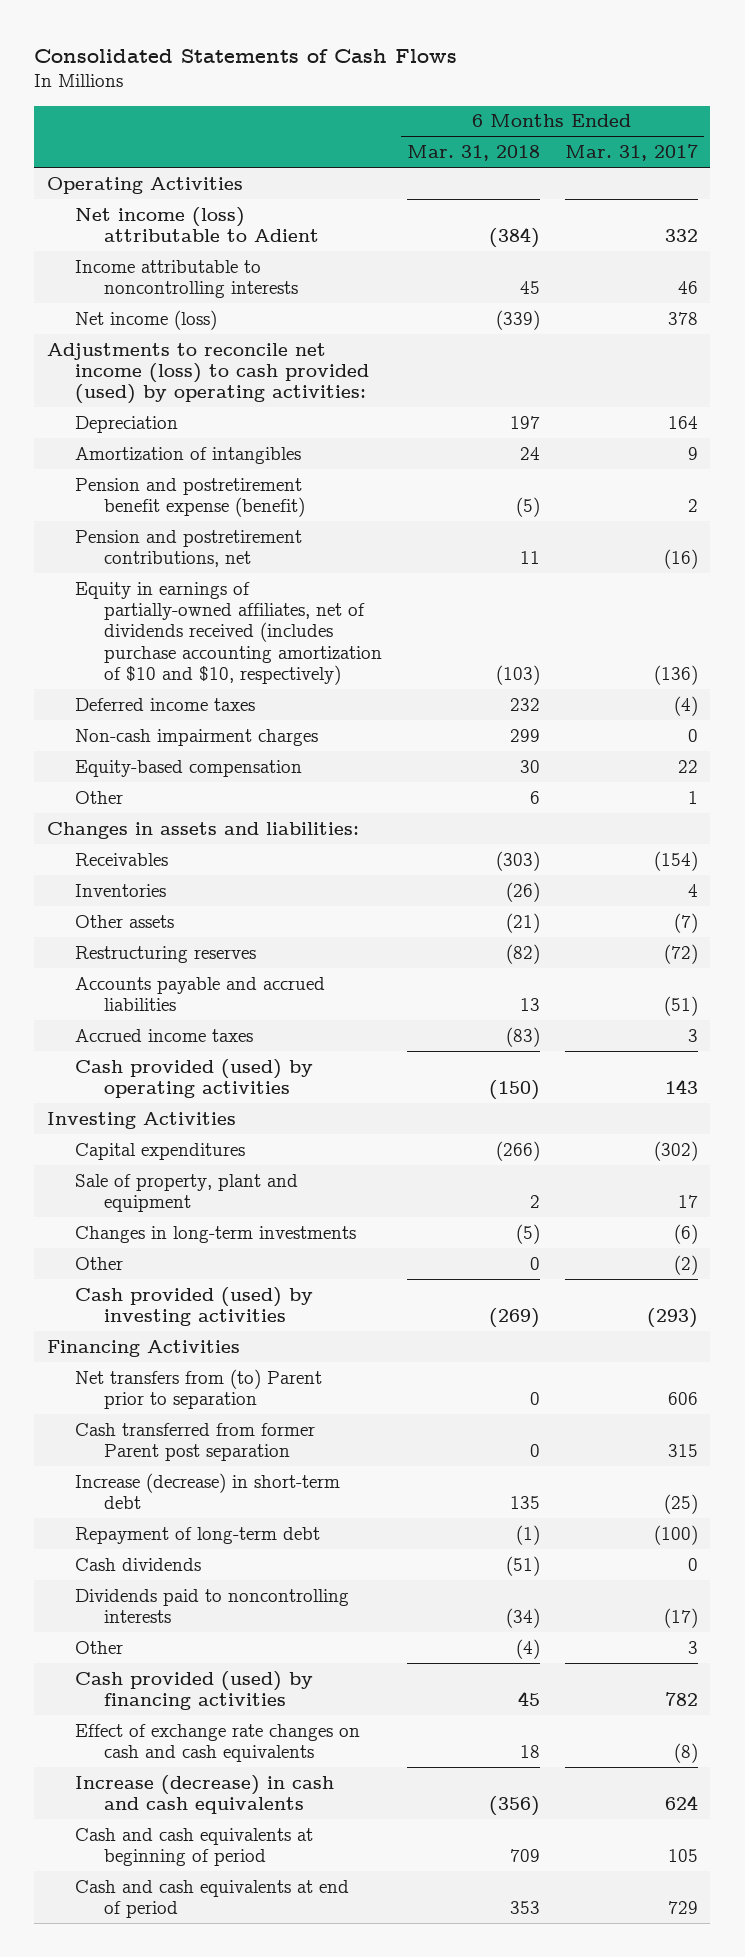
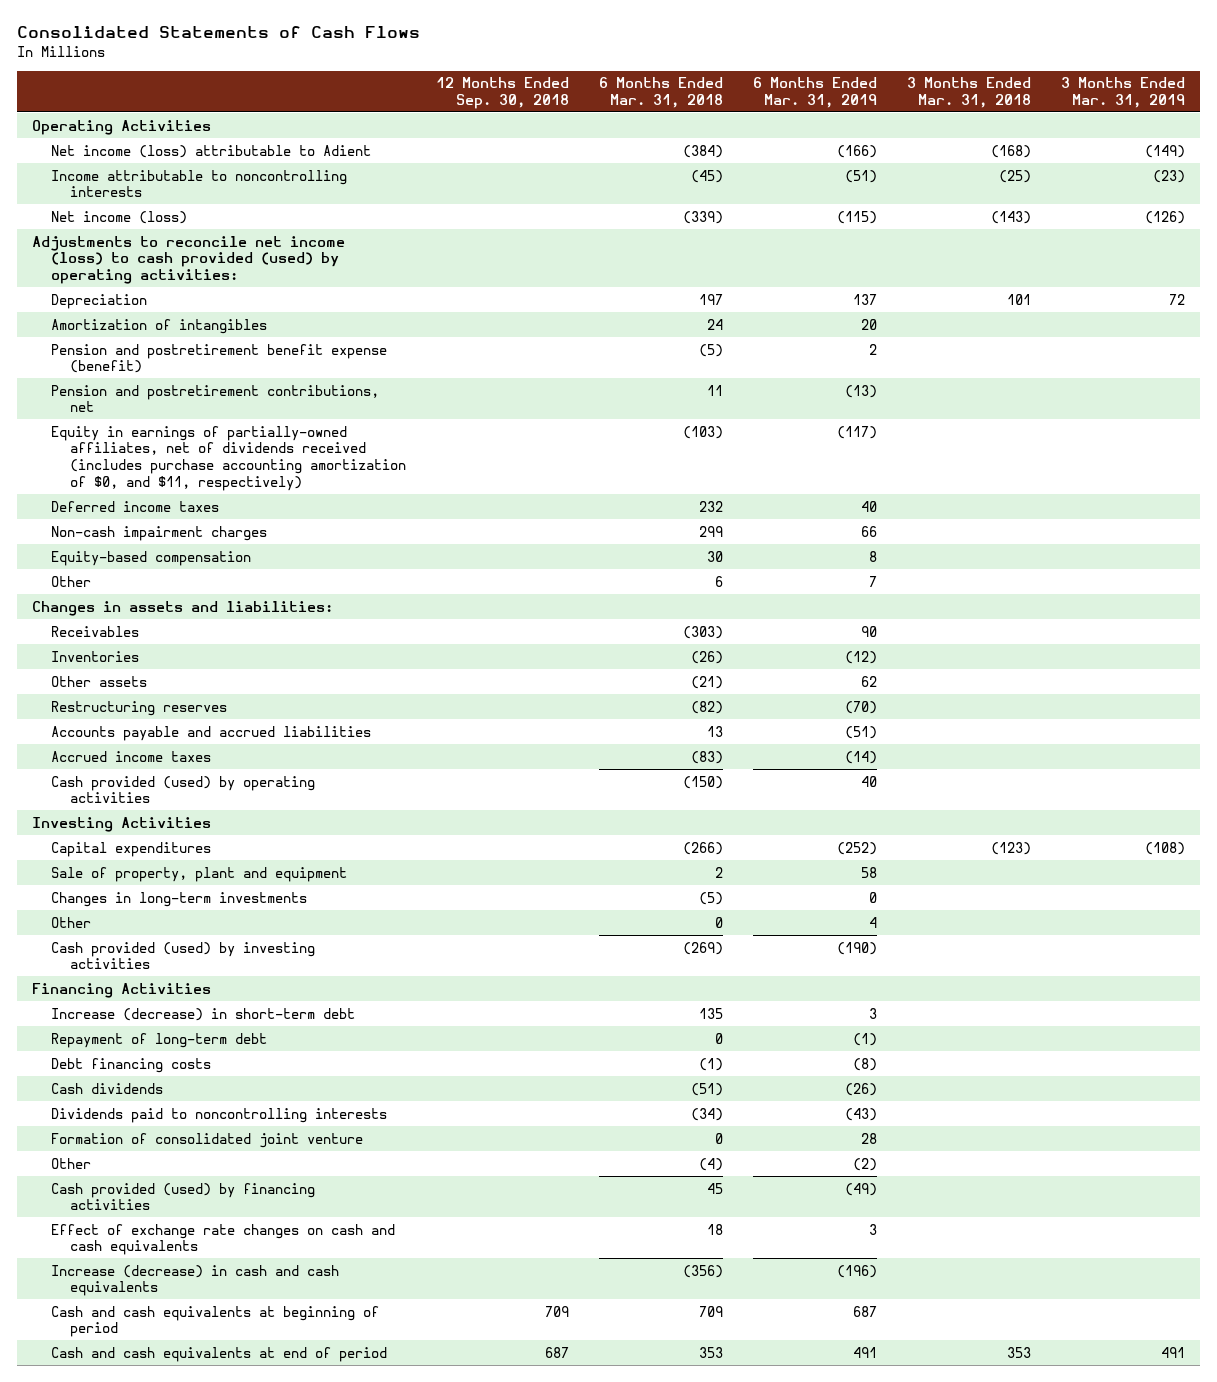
[564,144,698,162] Mar. 31, 2017 -> none
none -> [435,77,569,109] 12 Months Ended Sep. 30, 2018
none -> [752,77,877,108] 6 Months Ended Mar. 31, 2019
none -> [906,77,1031,108] 3 Months Ended Mar. 31, 2018
none -> [1060,77,1185,108] 3 Months Ended Mar. 31, 2019
[519,280,540,294] 45 -> [690,169,723,183] (45)
[75,581,382,685] Equity in earnings of partially-owned affiliates, net of dividends received (includes purchase accounting amortization of $10 and $10, respectively) -> [50,425,406,491] Equity in earnings of partially-owned affiliates, net of dividends received (includes purchase accounting amortization of $0, and $11, respectively)
[75,1368,323,1409] Net transfers from (to) Parent prior to separation -> none
[75,1422,316,1461] Cash transferred from former Parent post separation -> none
[515,1524,540,1545] (1) -> [714,1032,723,1044] 0
none -> [50,1057,211,1073] Debt financing costs
none -> [50,1132,363,1148] Formation of consolidated joint venture

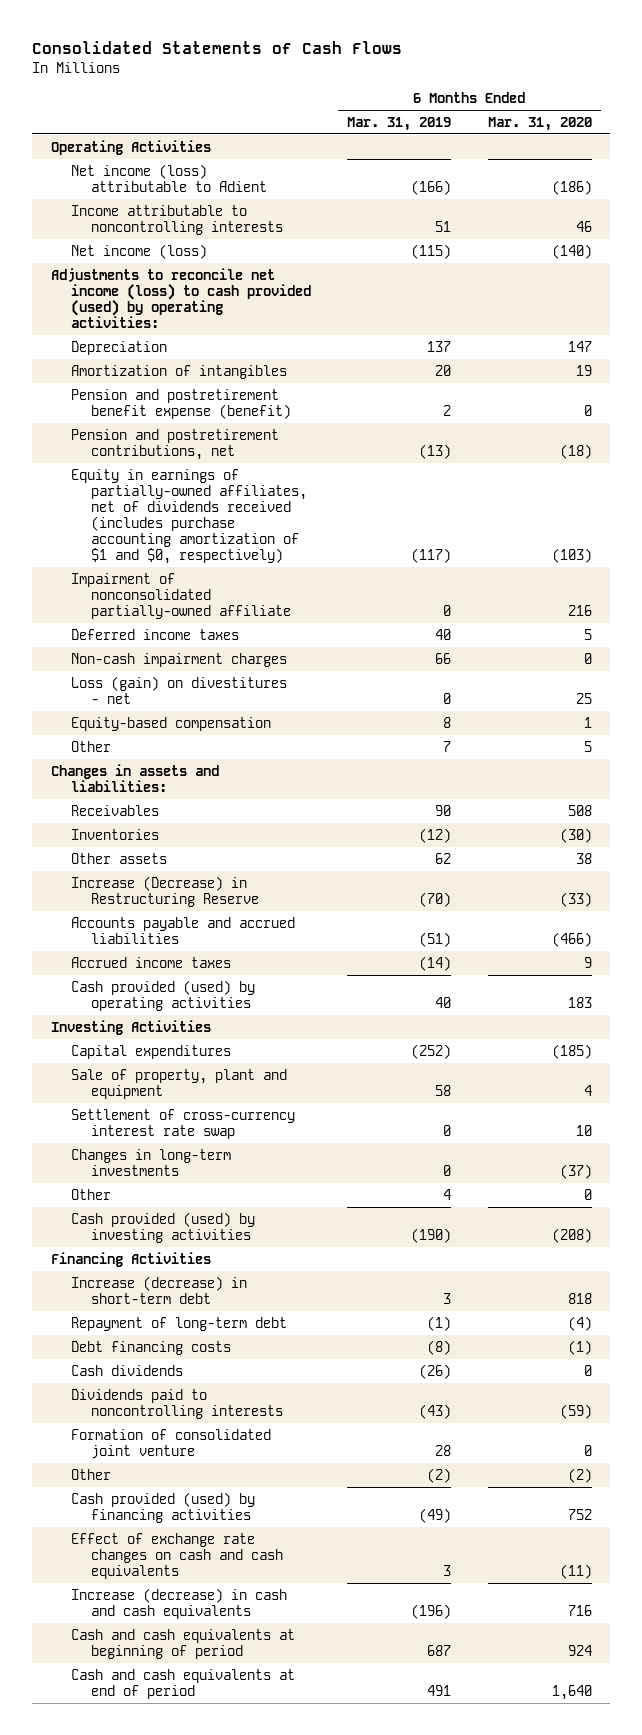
[435,77,569,109] 12 Months Ended Sep. 30, 2018 -> none
[598,77,723,108] 6 Months Ended Mar. 31, 2018 -> none
[906,77,1031,108] 3 Months Ended Mar. 31, 2018 -> none
[1060,77,1185,108] 3 Months Ended Mar. 31, 2019 -> none
none -> [487,116,592,131] Mar. 31, 2020
[844,169,877,183] (51) -> [435,220,452,232] 51
[50,425,406,491] Equity in earnings of partially-owned affiliates, net of dividends received (includes purchase accounting amortization of $0, and $11, respectively) -> [70,468,307,564] Equity in earnings of partially-owned affiliates, net of dividends received (includes purchase accounting amortization of $1 and $0, respectively)
none -> [70,572,291,619] Impairment of nonconsolidated partially-owned affiliate
none -> [70,675,287,704] Loss (gain) on divestitures - net
[50,700,227,716] Restructuring reserves -> [70,875,259,907] Increase (Decrease) in Restructuring Reserve
none -> [70,1108,295,1139] Settlement of cross-currency interest rate swap

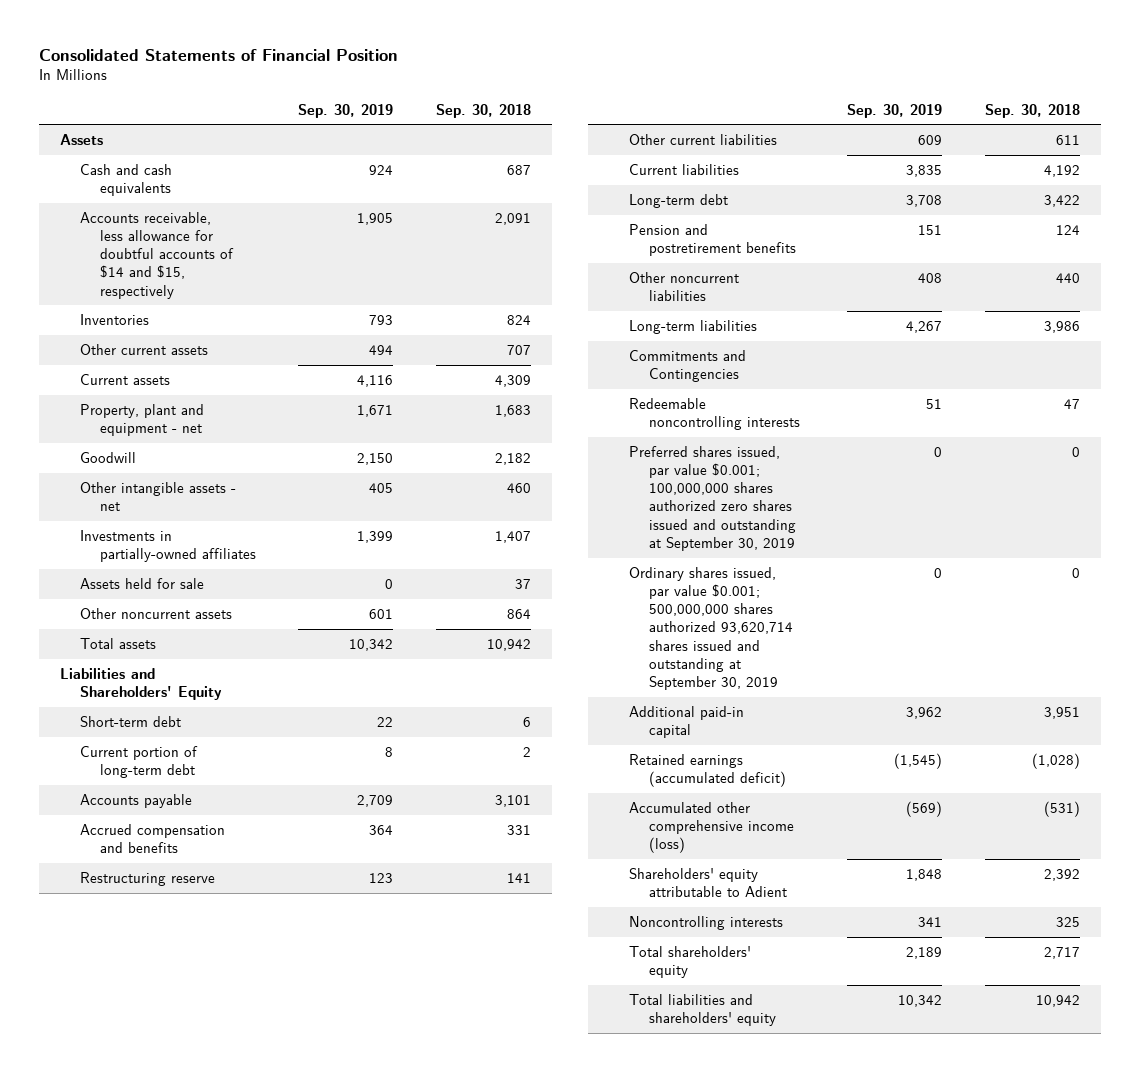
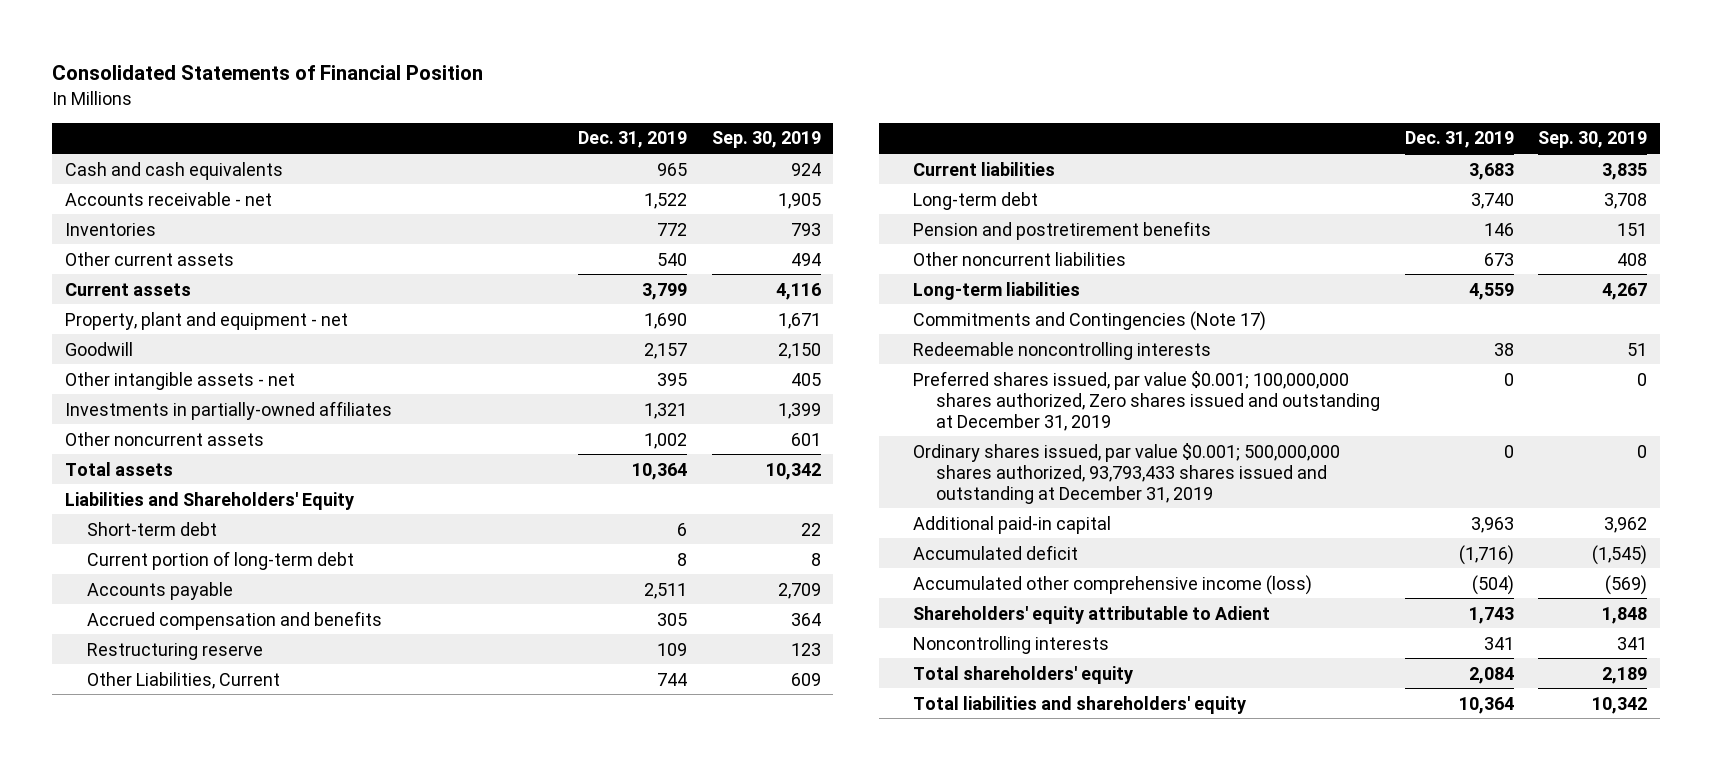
[435,103,531,118] Sep. 30, 2018 -> none
none -> [578,131,688,149] Dec. 31, 2019
[60,133,104,145] Assets -> none
[79,211,234,299] Accounts receivable, less allowance for doubtful accounts of $14 and $15, respectively -> [64,191,272,206] Accounts receivable - net
[79,577,204,589] Assets held for sale -> none
[628,133,777,145] Other current liabilities -> [87,671,281,689] Other Liabilities, Current
[628,349,746,382] Commitments and Contingencies -> [913,310,1267,331] Commitments and Contingencies (Note 17)
[628,445,796,551] Preferred shares issued, par value $0.001; 100,000,000 shares authorized zero shares issued and outstanding at September 30, 2019 -> [913,370,1380,431] Preferred shares issued, par value $0.001; 100,000,000 shares authorized, Zero shares issued and outstanding at December 31, 2019
[628,566,793,690] Ordinary shares issued, par value $0.001; 500,000,000 shares authorized 93,620,714 shares issued and outstanding at September 30, 2019 -> [913,442,1341,504] Ordinary shares issued, par value $0.001; 500,000,000 shares authorized, 93,793,433 shares issued and outstanding at December 31, 2019
[628,753,786,787] Retained earnings (accumulated deficit) -> [913,544,1079,560] Accumulated deficit

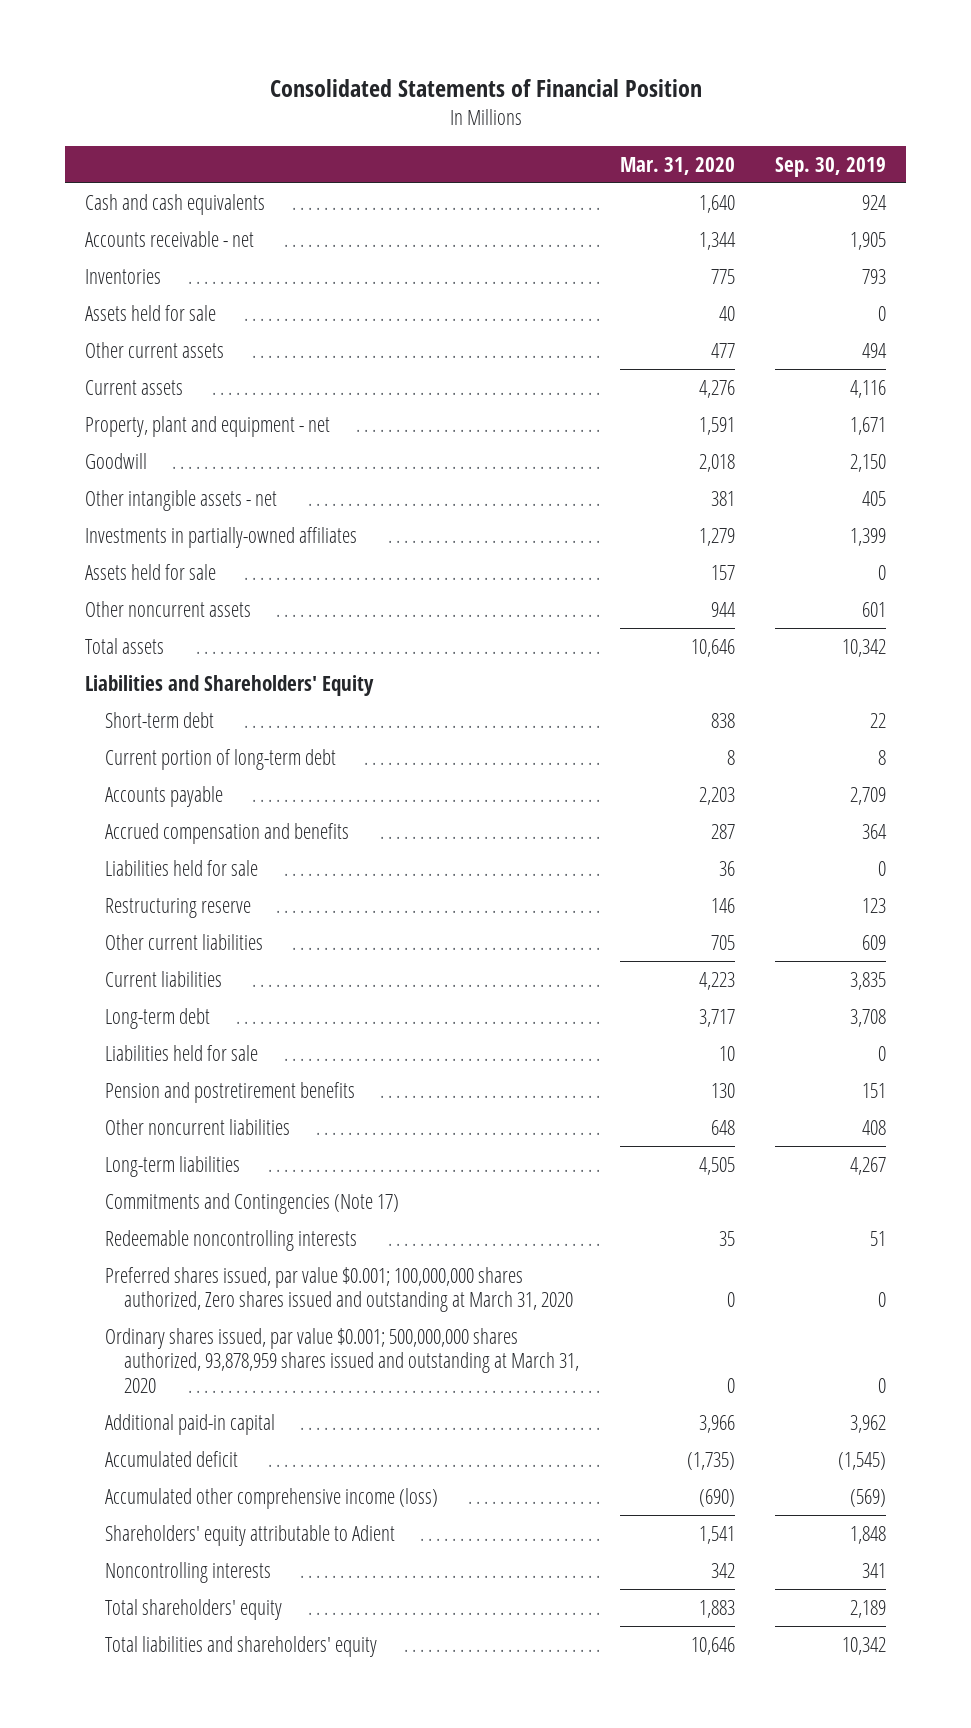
[578,131,688,149] Dec. 31, 2019 -> none
none -> [619,156,735,175] Mar. 31, 2020
none -> [85,304,217,321] Assets held for sale
none -> [85,563,217,580] Assets held for sale
none -> [104,859,258,876] Liabilities held for sale
[87,671,281,689] Other Liabilities, Current -> [104,933,263,950] Other current liabilities
none -> [104,1044,258,1061] Liabilities held for sale
[913,370,1380,431] Preferred shares issued, par value $0.001; 100,000,000 shares authorized, Zero shares issued and outstanding at December 31, 2019 -> [104,1266,574,1313] Preferred shares issued, par value $0.001; 100,000,000 shares authorized, Zero shares issued and outstanding at March 31, 2020
[913,442,1341,504] Ordinary shares issued, par value $0.001; 500,000,000 shares authorized, 93,793,433 shares issued and outstanding at December 31, 2019 -> [104,1327,580,1394] Ordinary shares issued, par value $0.001; 500,000,000 shares authorized, 93,878,959 shares issued and outstanding at March 31, 2020

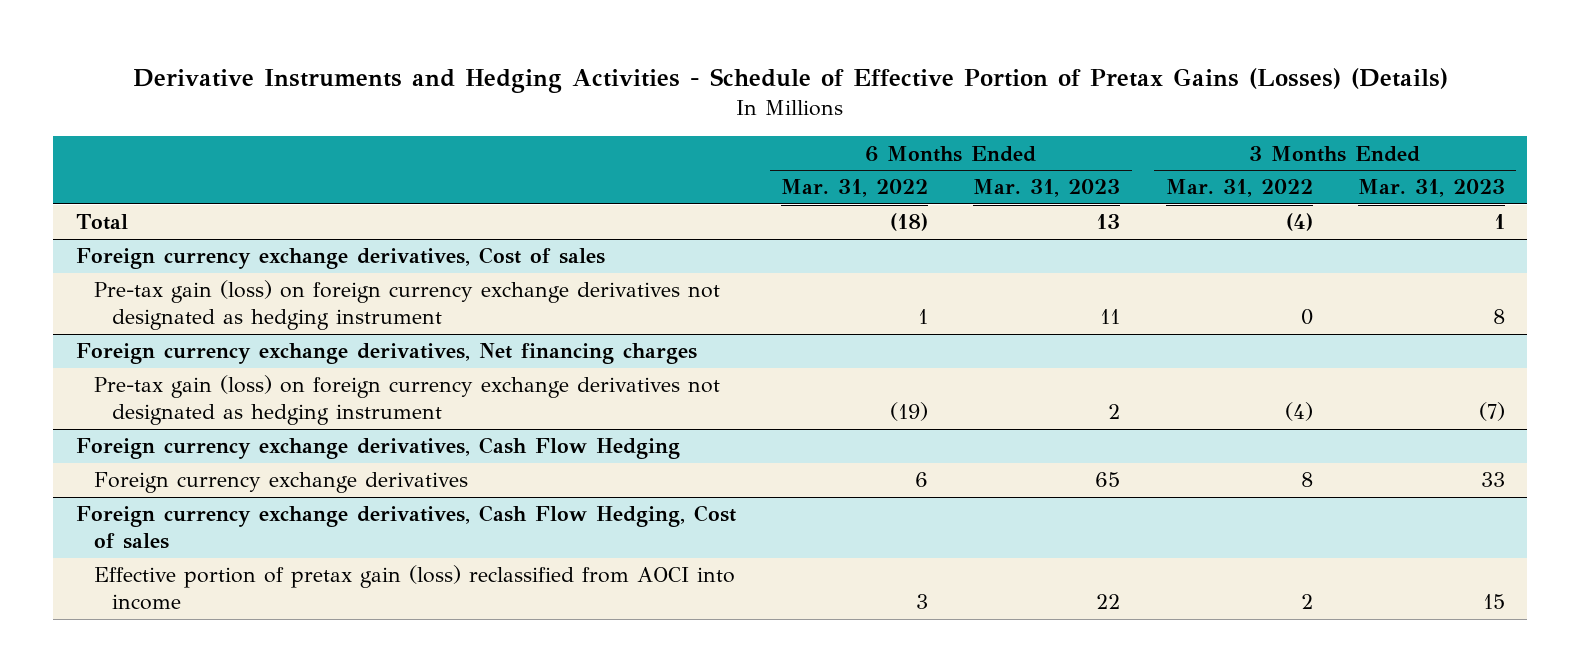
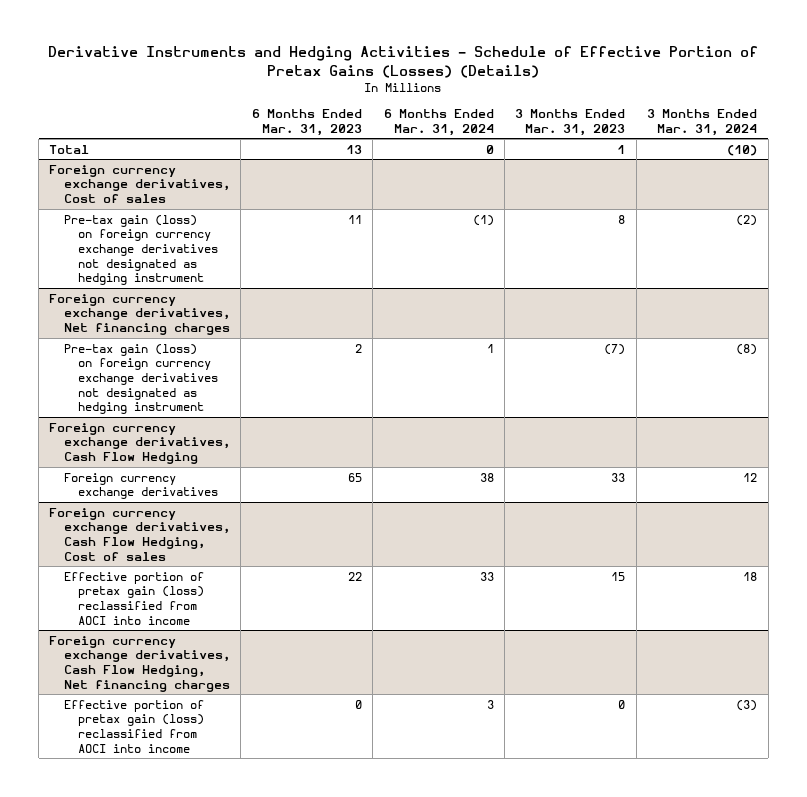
[780,179,928,198] Mar. 31, 2022 -> none
[1165,179,1313,198] Mar. 31, 2022 -> none
none -> [383,109,494,136] 6 Months Ended Mar. 31, 2024
none -> [647,109,758,136] 3 Months Ended Mar. 31, 2024
none -> [49,635,230,692] Foreign currency exchange derivatives, Cash Flow Hedging, Net financing charges
none -> [63,699,205,753] Effective portion of pretax gain (loss) reclassified from AOCI into income

